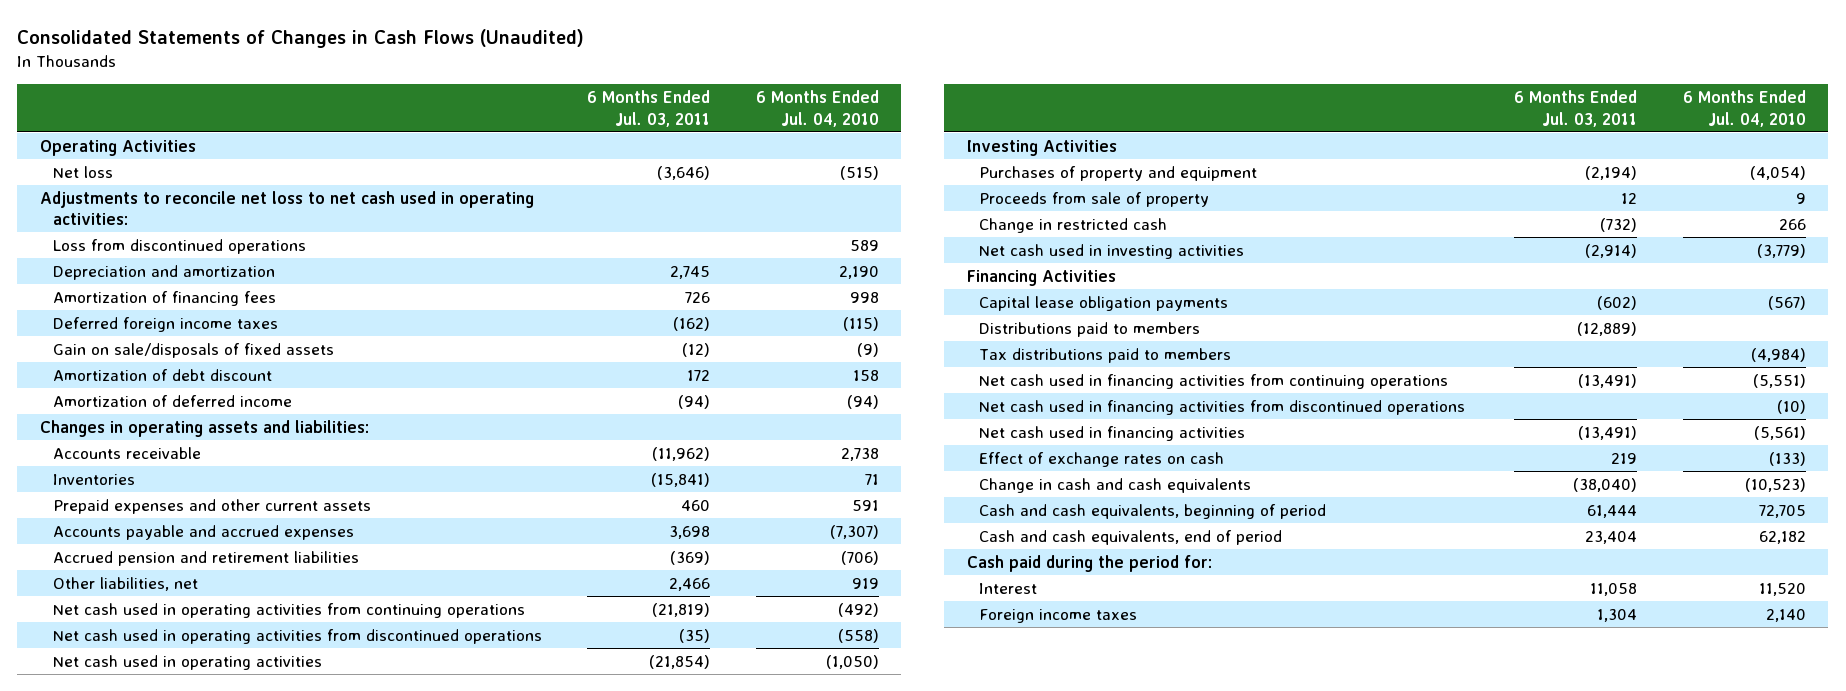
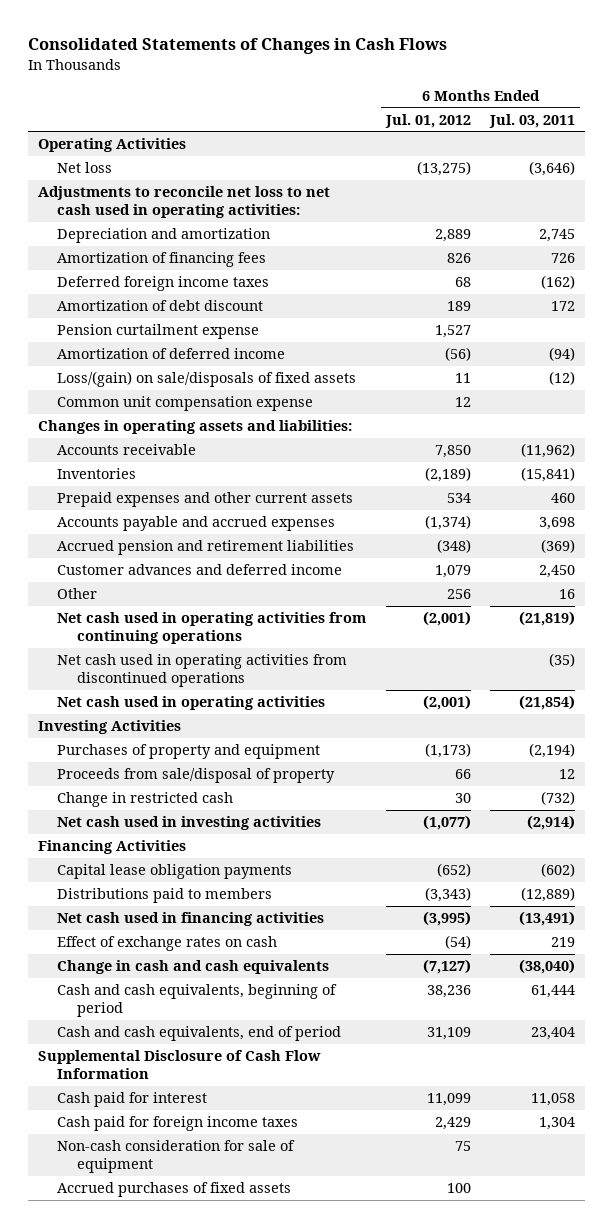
[17,29,585,49] Consolidated Statements of Changes in Cash Flows (Unaudited) -> [27,38,447,55] Consolidated Statements of Changes in Cash Flows
[755,90,879,127] 6 Months Ended Jul. 04, 2010 -> none
none -> [384,113,471,128] Jul. 01, 2012
[52,238,306,254] Loss from discontinued operations -> none
[52,342,334,358] Gain on sale/disposals of fixed assets -> none
none -> [57,323,260,339] Pension curtailment expense
none -> [57,370,357,387] Loss/(gain) on sale/disposals of fixed assets
none -> [57,395,314,411] Common unit compensation expense
none -> [57,563,343,575] Customer advances and deferred income
[52,576,198,591] Other liabilities, net -> [57,587,98,599] Other
[669,577,711,591] 2,466 -> [559,588,576,599] 16
[979,191,1210,207] Proceeds from sale of property -> [57,767,336,783] Proceeds from sale/disposal of property
[979,347,1232,363] Tax distributions paid to members -> none
[979,373,1449,389] Net cash used in financing activities from continuing operations -> none
[979,399,1466,415] Net cash used in financing activities from discontinued operations -> none
[967,554,1213,572] Cash paid during the period for: -> none
none -> [37,1049,321,1080] Supplemental Disclosure of Cash Flow Information
[979,582,1038,594] Interest -> [57,1091,208,1107] Cash paid for interest
[979,608,1138,623] Foreign income taxes -> [57,1115,299,1131] Cash paid for foreign income taxes
none -> [57,1139,296,1174] Non-cash consideration for sale of equipment
none -> [57,1181,292,1197] Accrued purchases of fixed assets

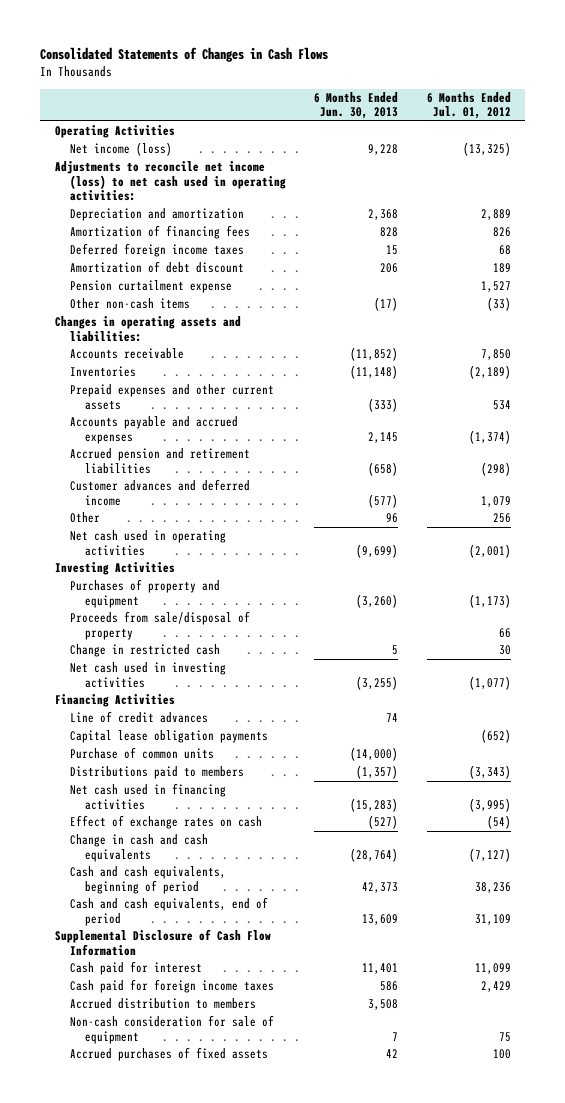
[489,113,576,128] Jul. 03, 2011 -> none
none -> [314,91,399,120] 6 Months Ended Jun. 30, 2013
[57,161,113,173] Net loss -> [69,142,172,157] Net income (loss)
[416,160,471,176] (13,275) -> [462,142,511,157] (13,325)
[37,185,330,219] Adjustments to reconcile net loss to net cash used in operating activities: -> [54,161,286,201] Adjustments to reconcile net income (loss) to net cash used in operating activities:
[57,347,286,359] Amortization of deferred income -> none
[57,370,357,387] Loss/(gain) on sale/disposals of fixed assets -> none
[57,395,314,411] Common unit compensation expense -> none
none -> [69,298,190,310] Other non-cash items
[436,538,471,553] (348) -> [480,461,511,476] (298)
[57,611,367,645] Net cash used in operating activities from continuing operations -> none
[57,653,348,688] Net cash used in operating activities from discontinued operations -> none
none -> [69,711,208,724] Line of credit advances
none -> [69,747,214,760] Purchase of common units
none -> [69,998,256,1010] Accrued distribution to members

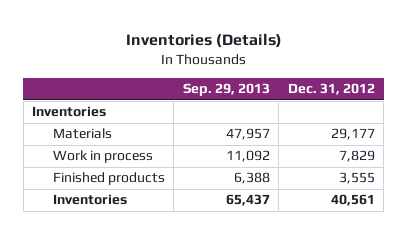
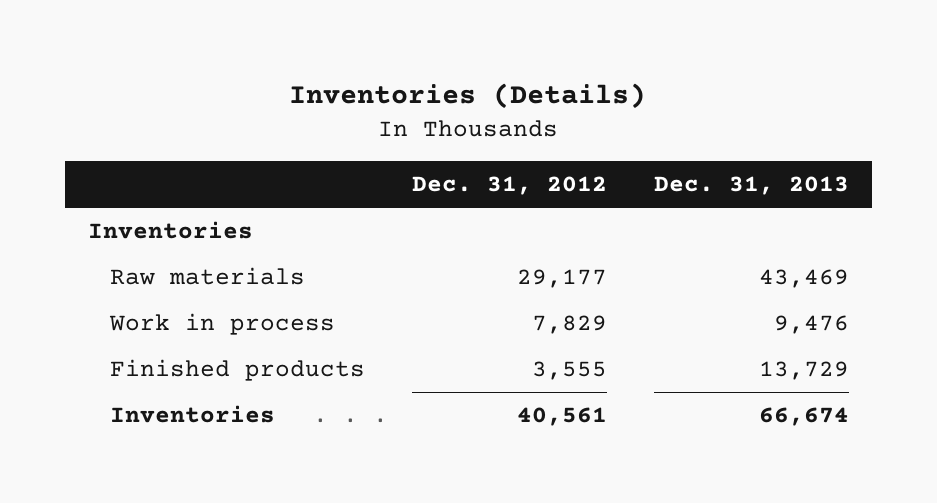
[182,83,270,97] Sep. 29, 2013 -> none
none -> [653,176,849,196] Dec. 31, 2013
[52,128,112,140] Materials -> [109,267,305,286] Raw materials

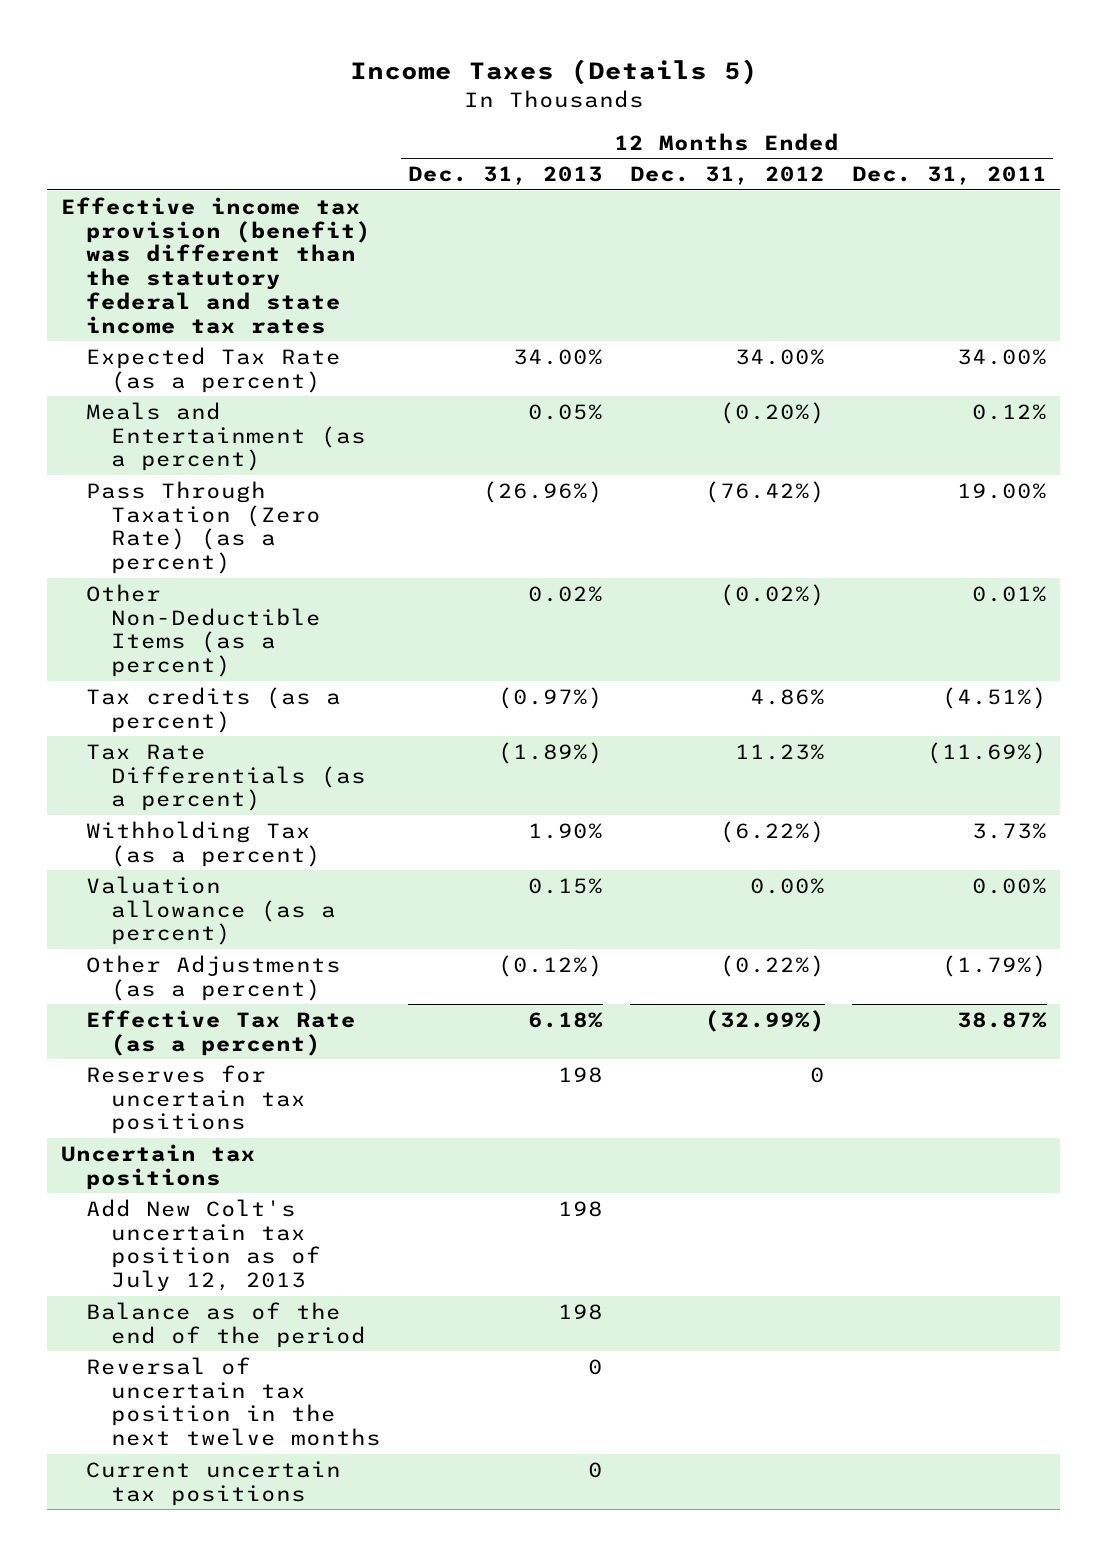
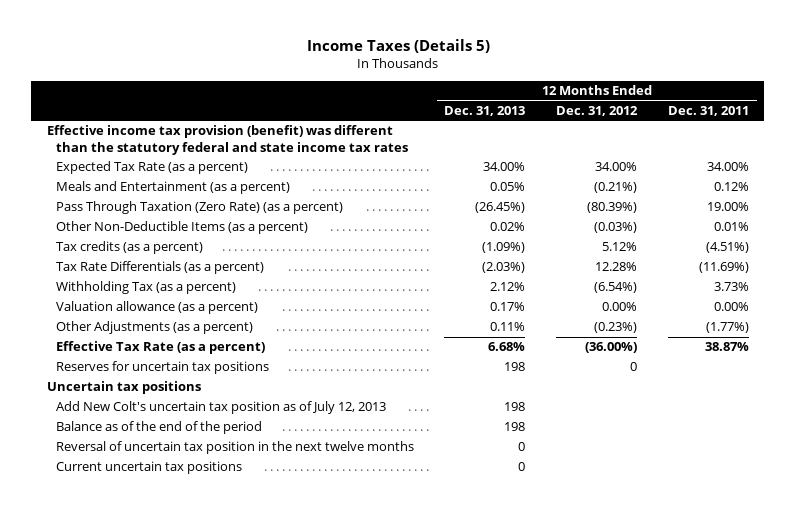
[719,401,825,424] (0.20%) -> [594,182,638,194] (0.21%)
[482,480,603,503] (26.96%) -> [475,202,526,214] (26.45%)
[704,480,825,503] (76.42%) -> [587,202,638,214] (80.39%)
[719,583,825,606] (0.02%) -> [594,222,638,234] (0.03%)
[497,686,603,709] (0.97%) -> [482,242,526,254] (1.09%)
[749,688,825,705] 4.86% -> [602,242,638,252] 5.12%
[497,741,603,764] (1.89%) -> [482,262,526,274] (2.03%)
[734,743,825,760] 11.23% -> [595,262,638,272] 12.28%
[527,822,603,839] 1.90% -> [490,282,526,292] 2.12%
[719,820,825,843] (6.22%) -> [594,282,638,294] (6.54%)
[527,877,603,894] 0.15% -> [490,302,526,312] 0.17%
[497,954,603,977] (0.12%) -> [490,322,526,332] 0.11%
[719,954,825,977] (0.22%) -> [594,322,638,334] (0.23%)
[941,954,1047,977] (1.79%) -> [705,322,749,334] (1.77%)
[527,1011,603,1028] 6.18% -> [488,342,526,352] 6.68%
[704,1009,825,1032] (32.99%) -> [585,342,638,354] (36.00%)

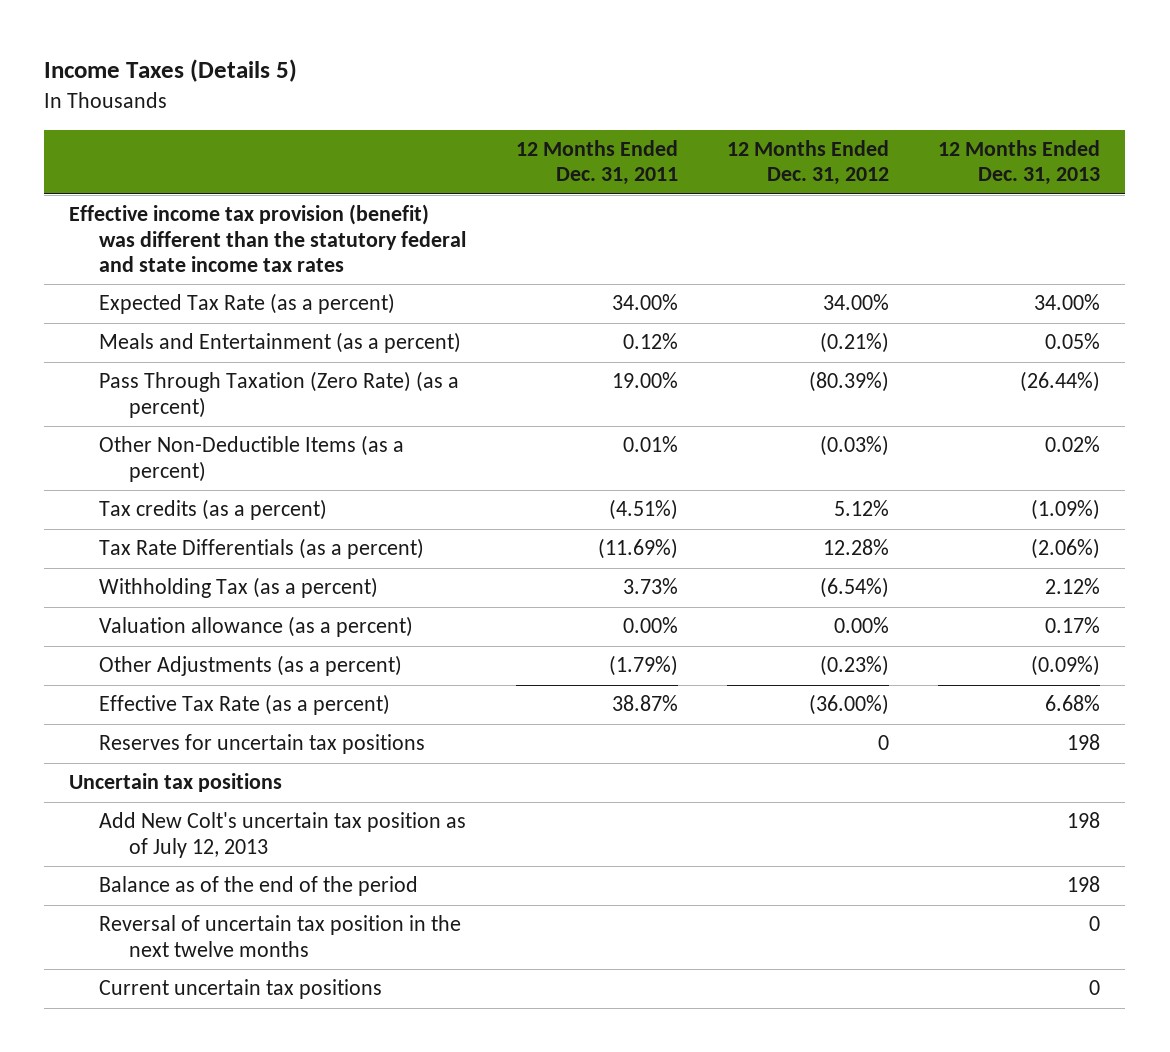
[475,202,526,214] (26.45%) -> [1020,371,1101,393] (26.44%)
[482,262,526,274] (2.03%) -> [1031,538,1101,560] (2.06%)
[490,322,526,332] 0.11% -> [1031,655,1101,677] (0.09%)
[705,322,749,334] (1.77%) -> [608,655,678,677] (1.79%)

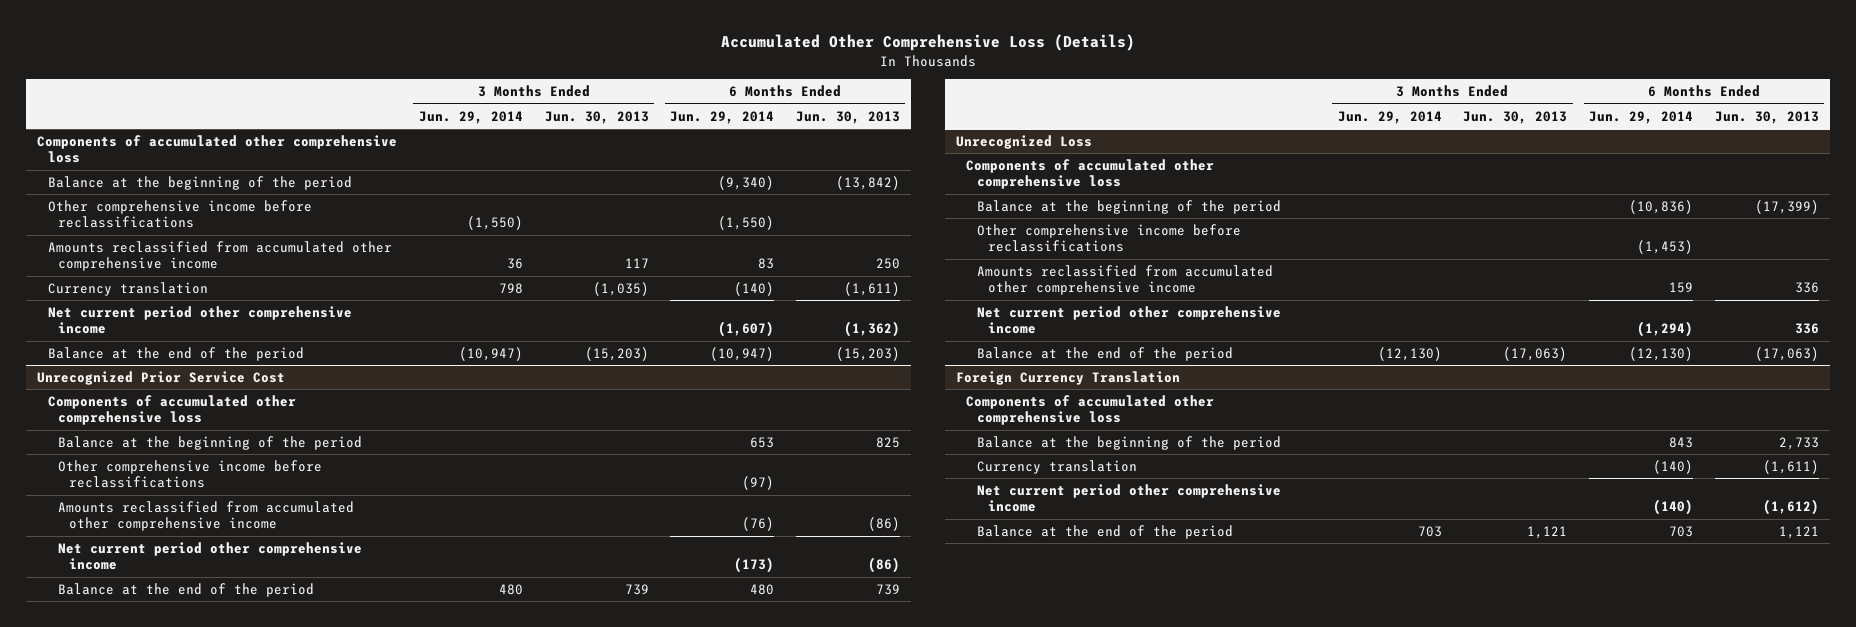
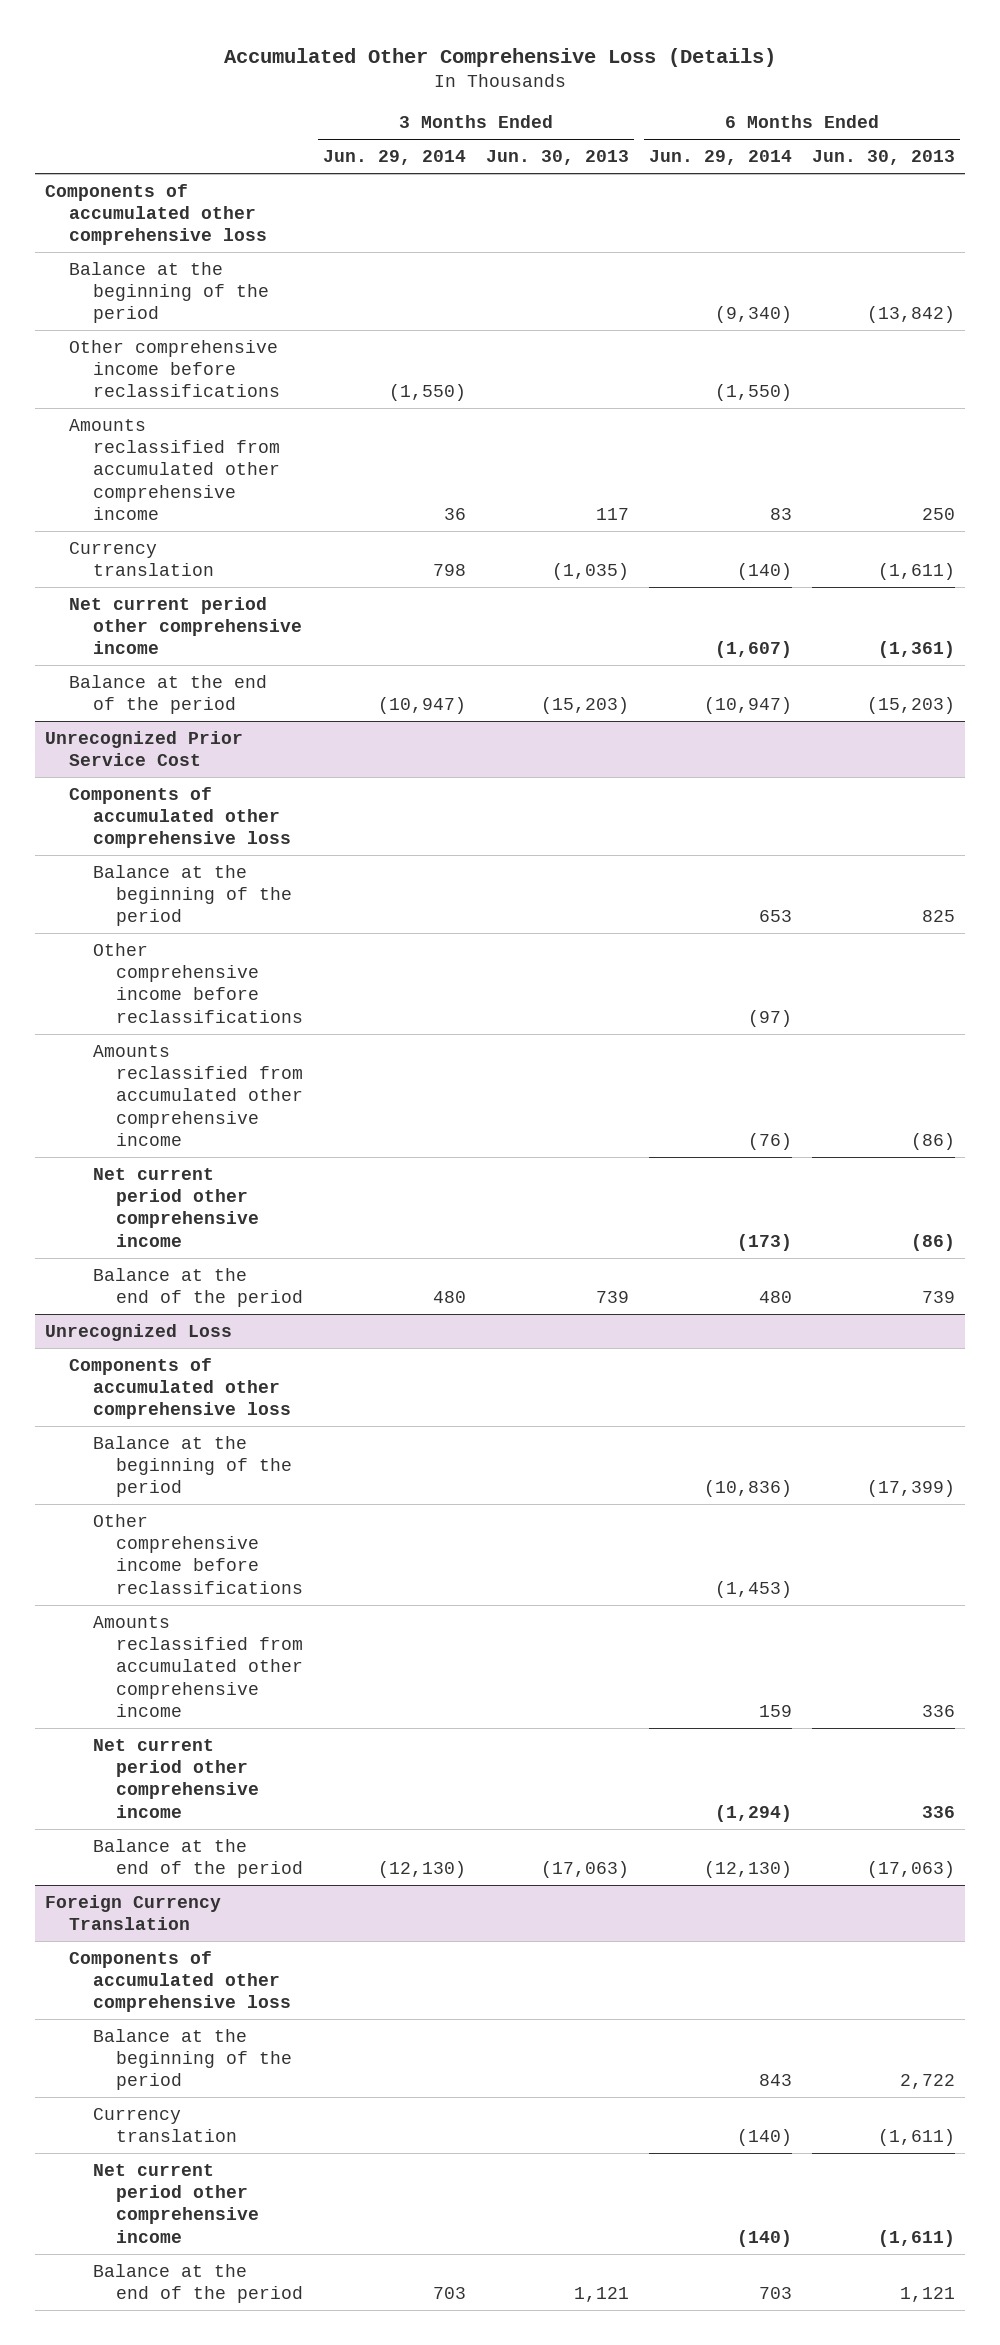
[844,321,901,338] (1,362) -> [878,641,956,659] (1,361)
[1778,437,1819,451] 2,733 -> [900,2074,956,2090] 2,722
[1762,499,1819,516] (1,612) -> [878,2229,956,2247] (1,611)

